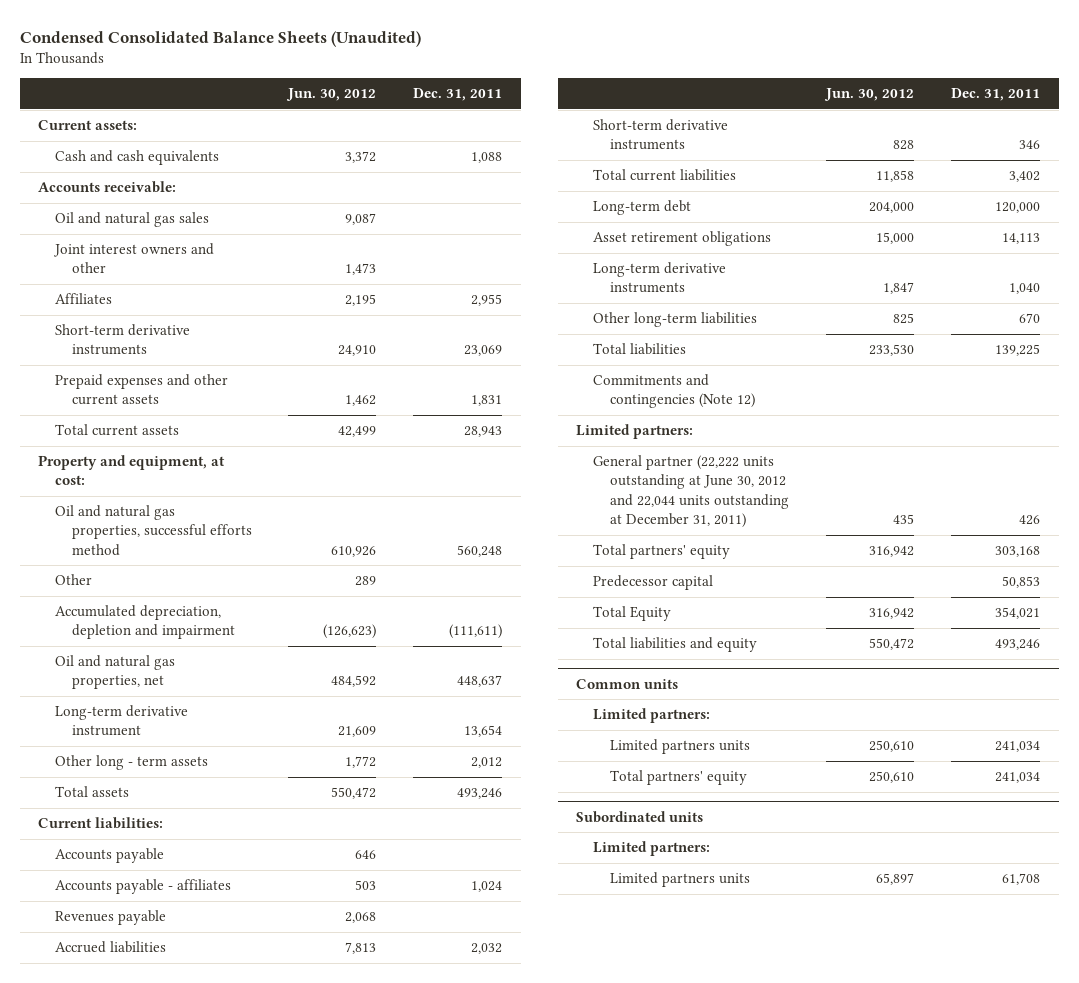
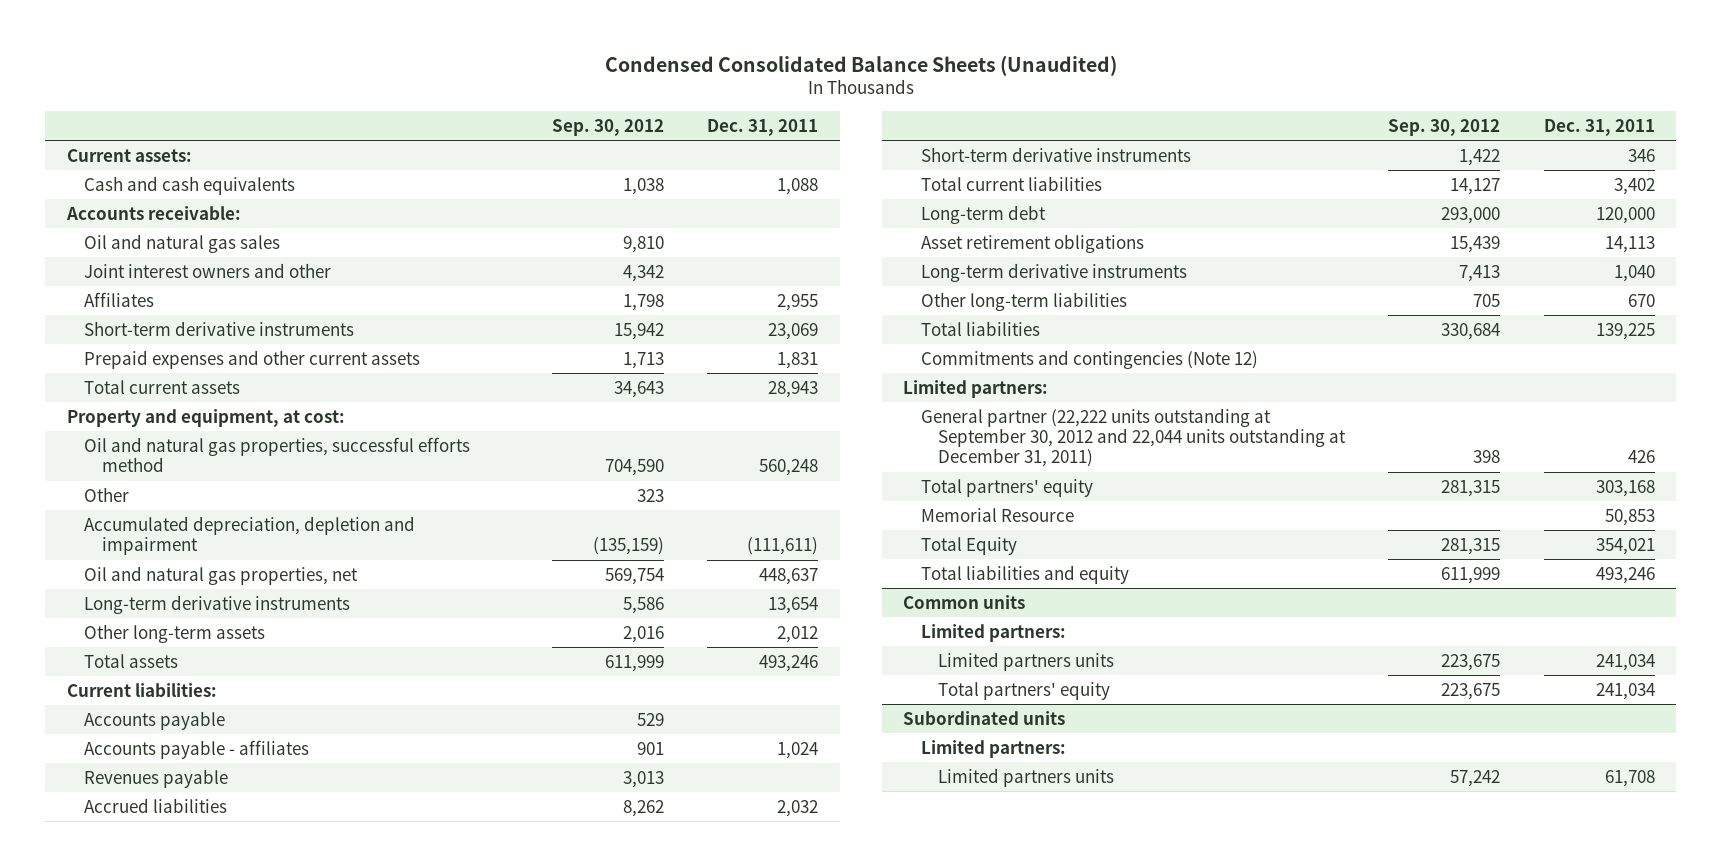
[286,87,377,101] Jun. 30, 2012 -> none
none -> [552,118,665,136] Sep. 30, 2012
[54,705,188,737] Long-term derivative instrument -> [84,594,351,614] Long-term derivative instruments
[54,755,208,771] Other long - term assets -> [84,623,266,643] Other long-term assets
[592,455,789,529] General partner (22,222 units outstanding at June 30, 2012 and 22,044 units outstanding at December 31, 2011) -> [920,407,1347,468] General partner (22,222 units outstanding at September 30, 2012 and 22,044 units outstanding at December 31, 2011)
[592,575,713,591] Predecessor capital -> [920,507,1074,522] Memorial Resource

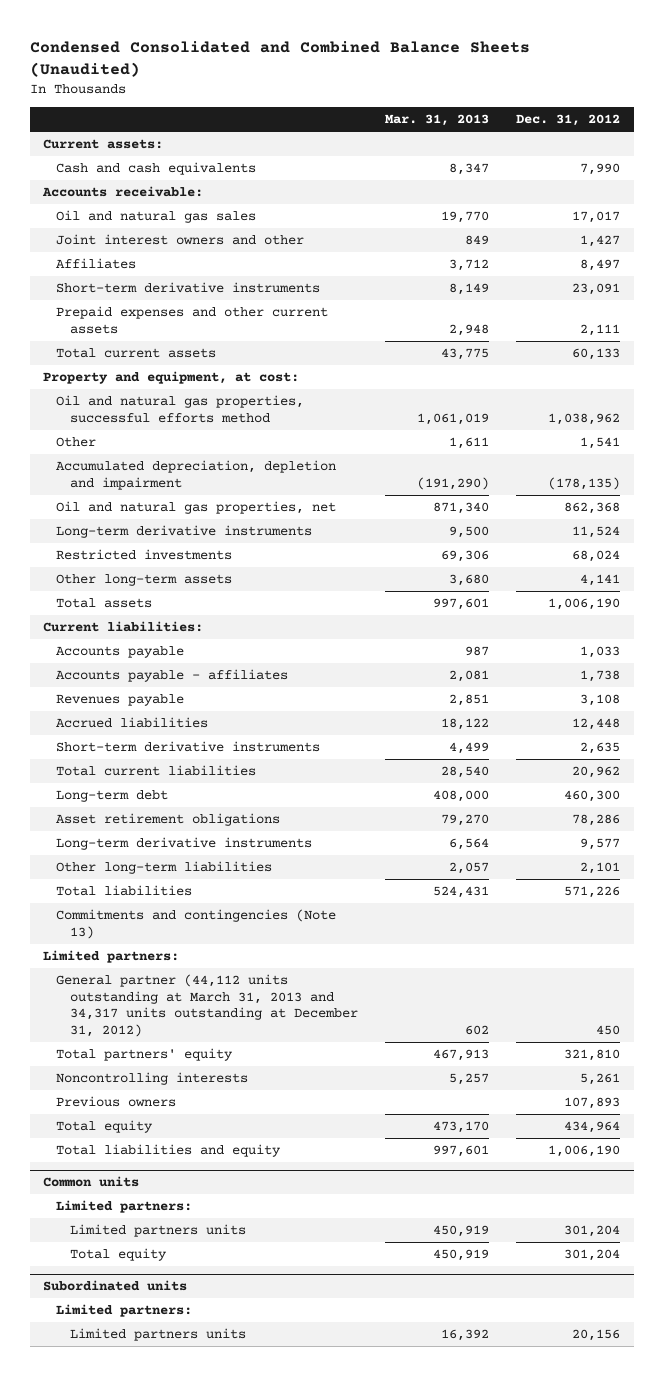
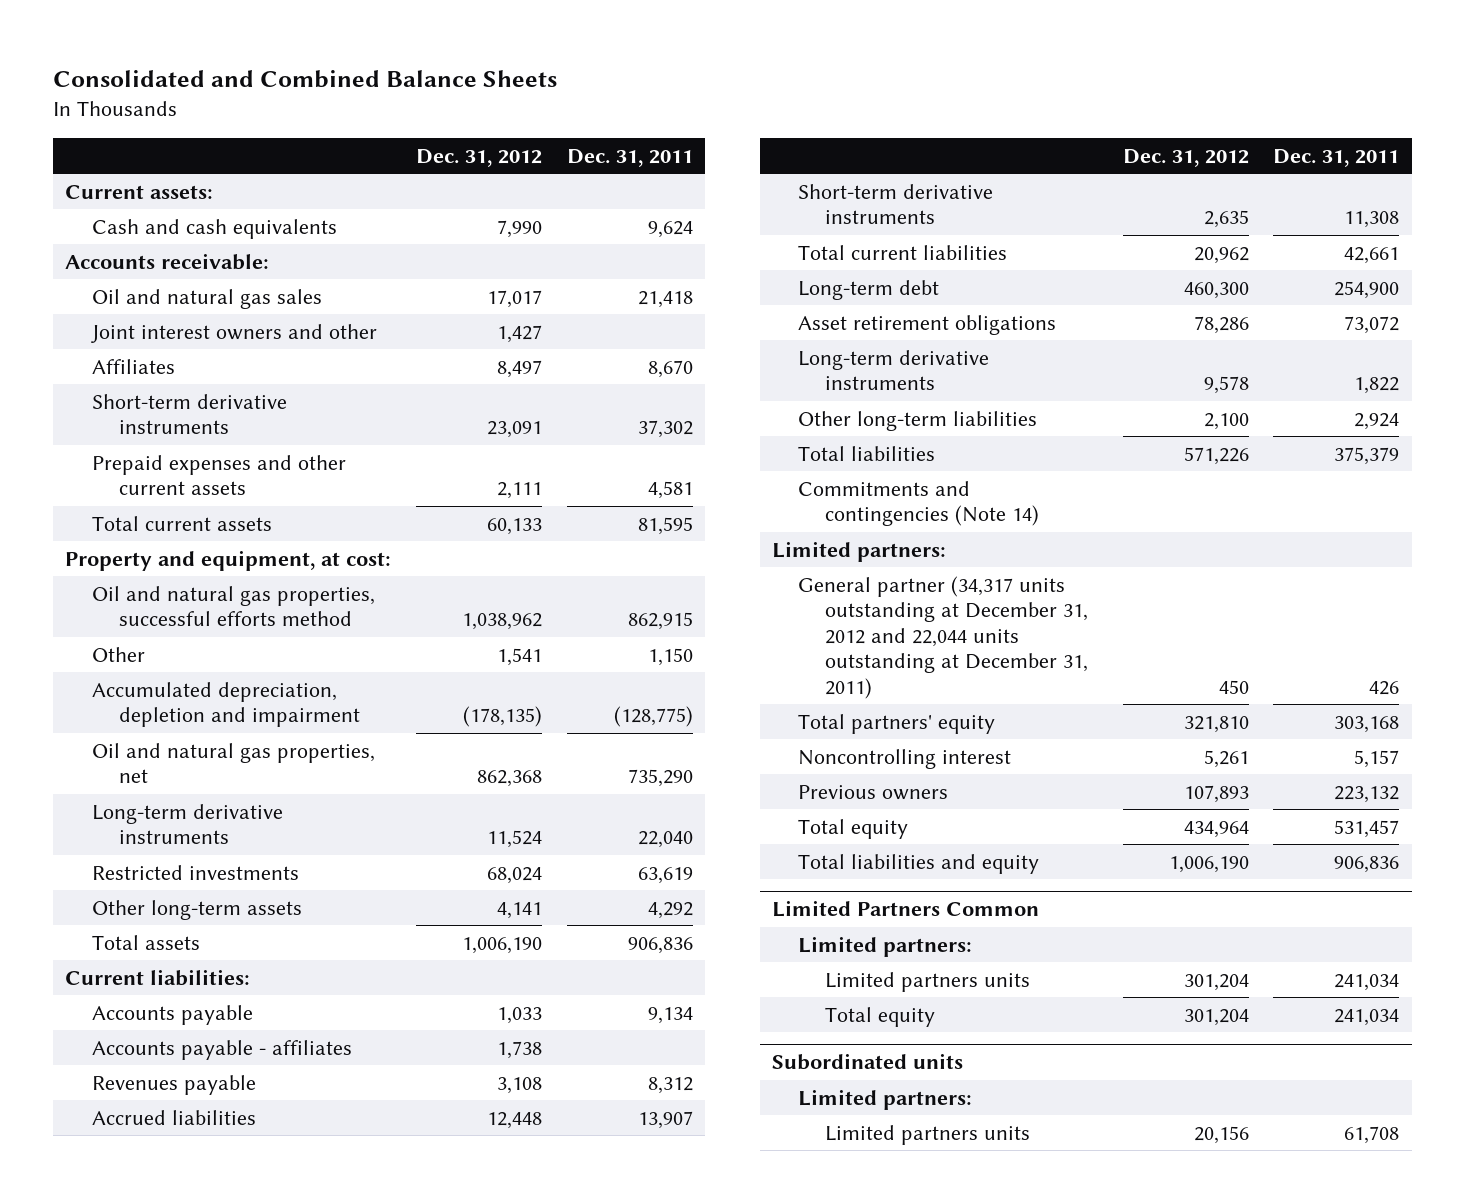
[29,40,530,77] Condensed Consolidated and Combined Balance Sheets (Unaudited) -> [53,69,558,88] Consolidated and Combined Balance Sheets
[385,114,490,127] Mar. 31, 2013 -> none
none -> [566,148,693,167] Dec. 31, 2011
[580,838,621,851] 9,577 -> [1203,376,1249,395] 9,578
[580,862,621,875] 2,101 -> [1203,412,1249,430] 2,100
[56,909,337,939] Commitments and contingencies (Note 13) -> [798,480,1039,527] Commitments and contingencies (Note 14)
[56,974,358,1037] General partner (44,112 units outstanding at March 31, 2013 and 34,317 units outstanding at December 31, 2012) -> [798,575,1088,699] General partner (34,317 units outstanding at December 31, 2012 and 22,044 units outstanding at December 31, 2011)
[56,1072,249,1086] Noncontrolling interests -> [798,748,1012,769] Noncontrolling interest
[43,1176,140,1188] Common units -> none
none -> [771,900,1039,918] Limited Partners Common

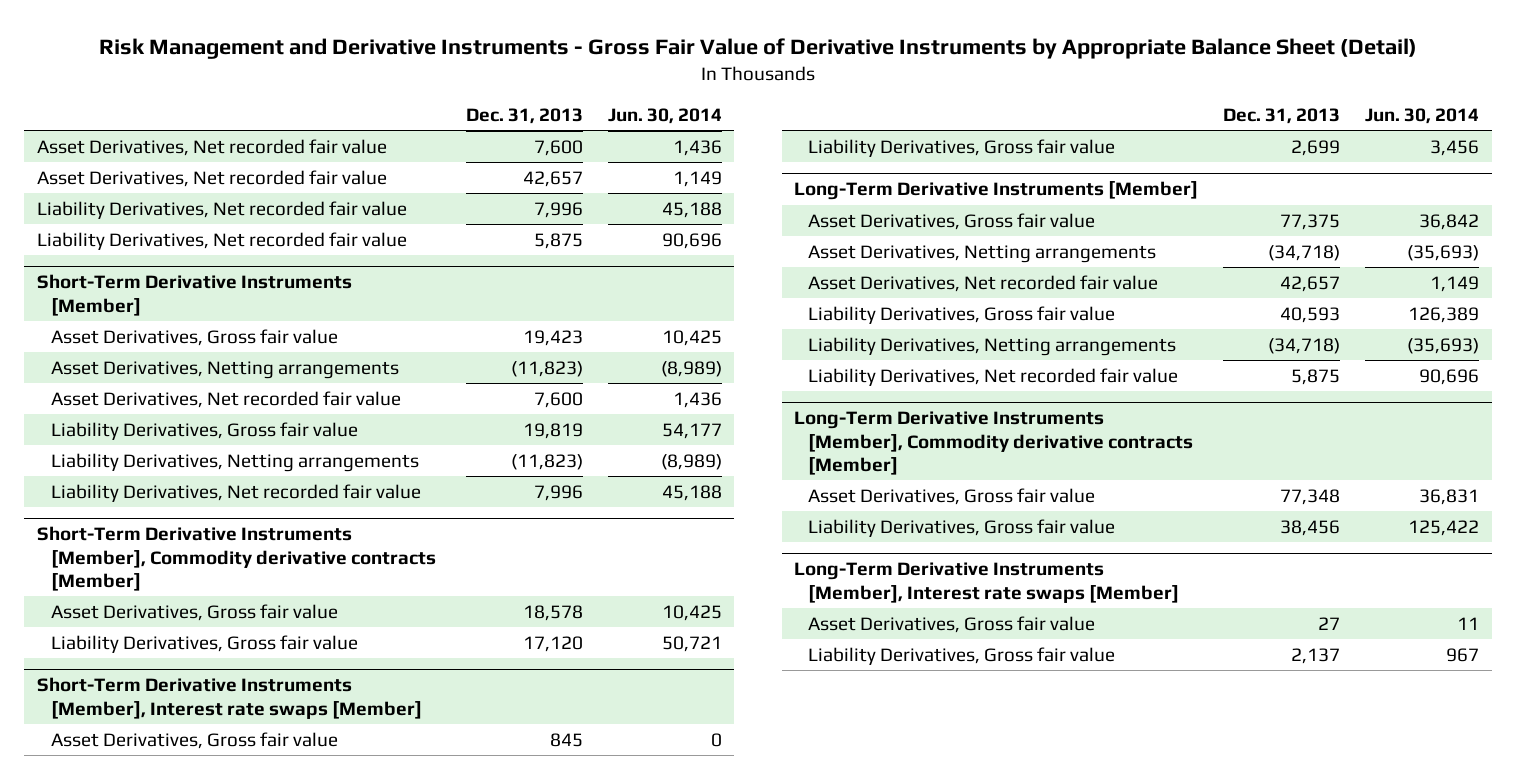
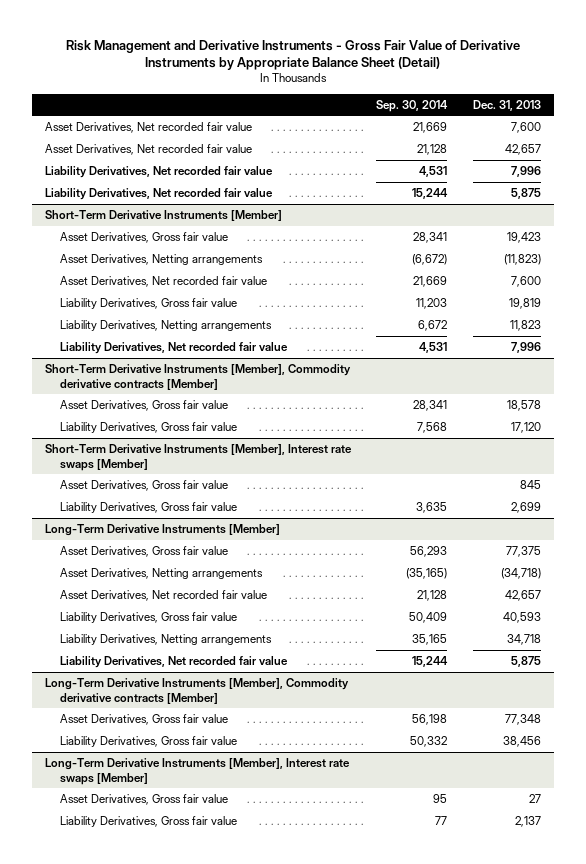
[607,107,722,124] Jun. 30, 2014 -> none
none -> [376,99,449,112] Sep. 30, 2014
[510,453,583,470] (11,823) -> [509,319,541,331] 11,823
[1268,337,1341,354] (34,718) -> [506,633,541,645] 34,718

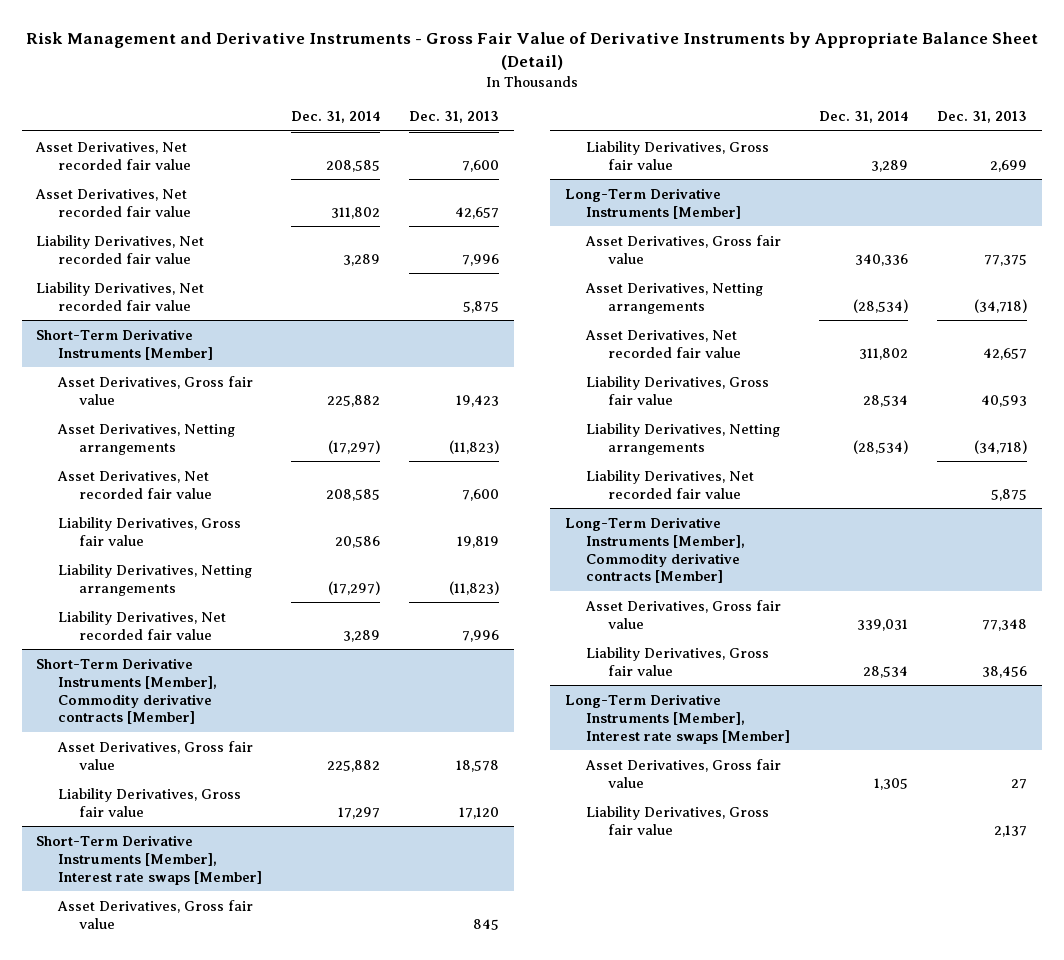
[376,99,449,112] Sep. 30, 2014 -> none
none -> [290,110,380,123] Dec. 31, 2014
[509,319,541,331] 11,823 -> [449,580,500,595] (11,823)
[506,633,541,645] 34,718 -> [974,439,1028,454] (34,718)

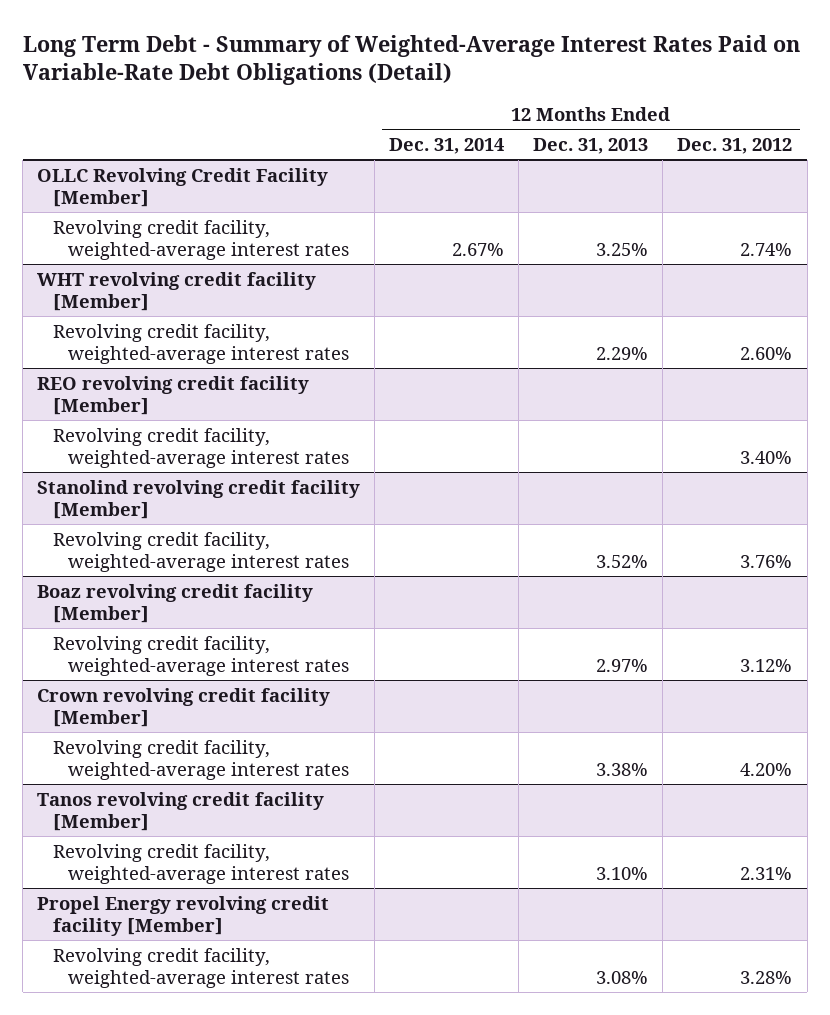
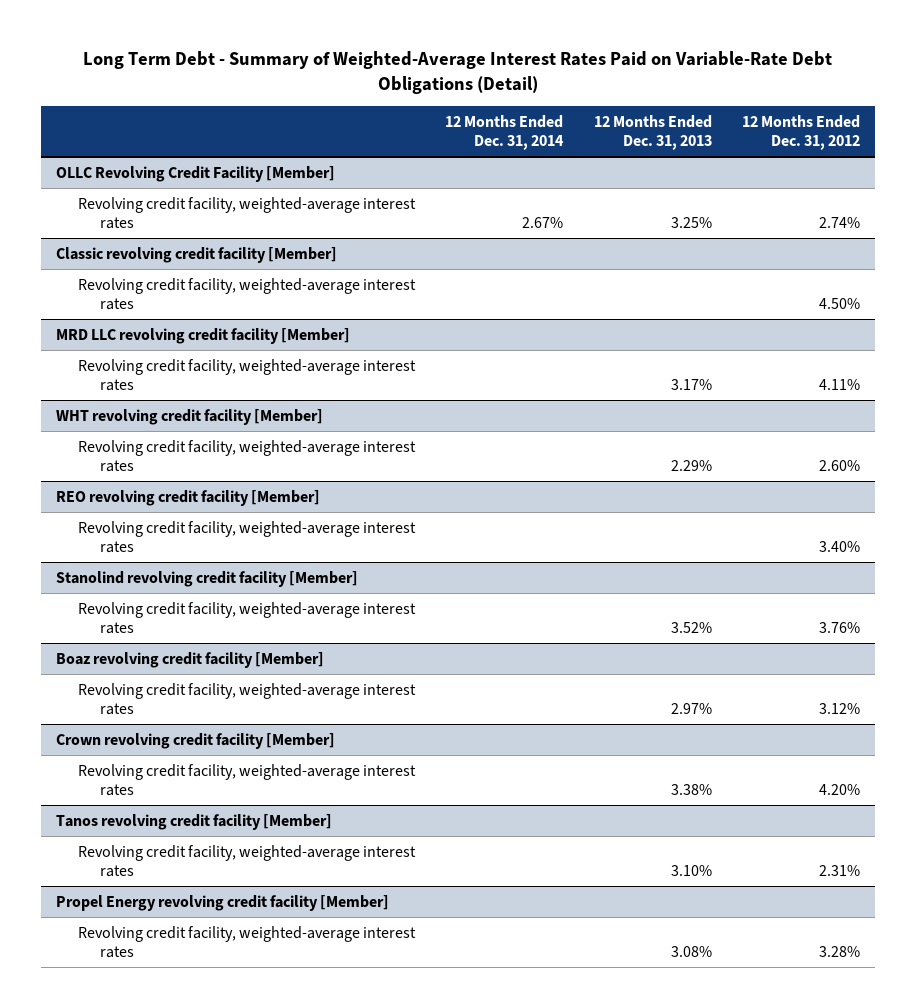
none -> [55,246,337,263] Classic revolving credit facility [Member]
none -> [77,277,416,311] Revolving credit facility, weighted-average interest rates
none -> [55,327,350,344] MRD LLC revolving credit facility [Member]
none -> [77,358,416,392] Revolving credit facility, weighted-average interest rates

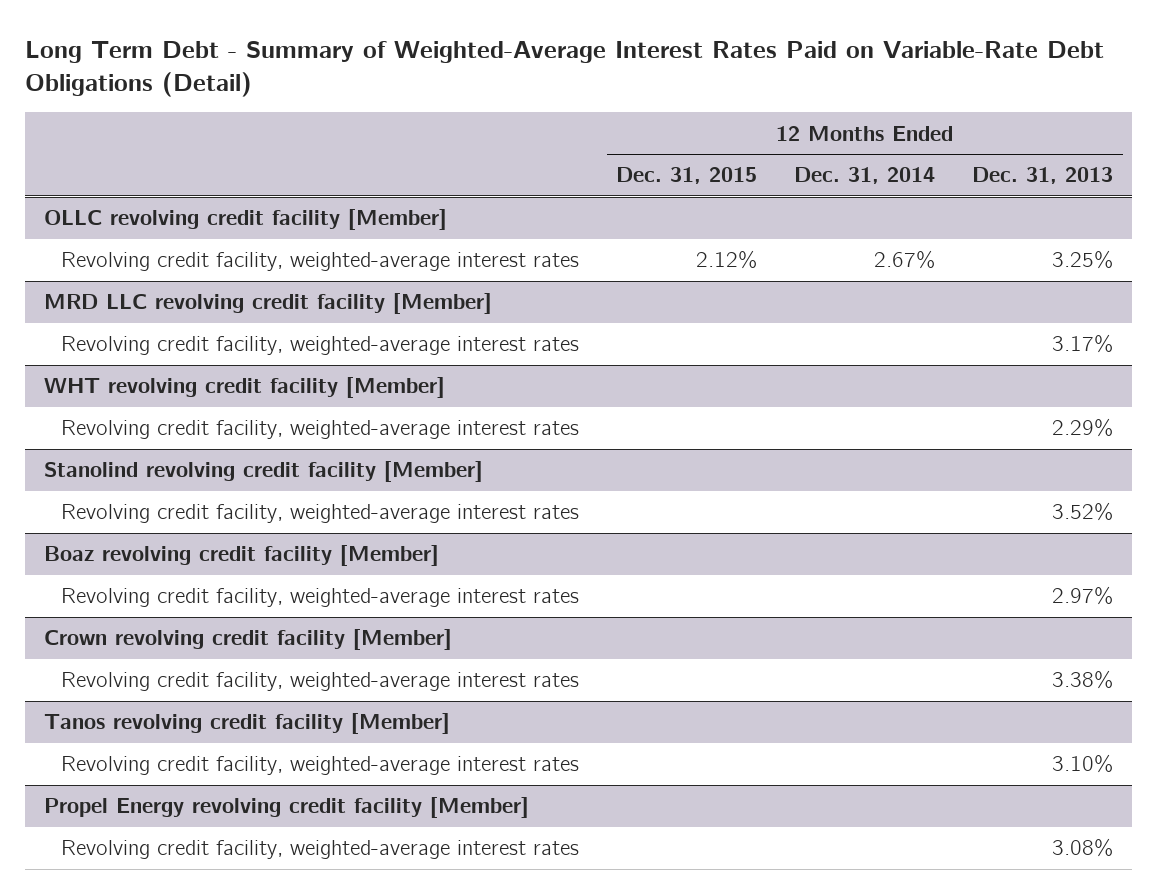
[742,114,861,151] 12 Months Ended Dec. 31, 2012 -> none
none -> [615,167,757,185] Dec. 31, 2015
[55,165,335,182] OLLC Revolving Credit Facility [Member] -> [43,209,447,231] OLLC revolving credit facility [Member]
[55,246,337,263] Classic revolving credit facility [Member] -> none
[77,277,416,311] Revolving credit facility, weighted-average interest rates -> none
[55,489,320,506] REO revolving credit facility [Member] -> none
[77,520,416,554] Revolving credit facility, weighted-average interest rates -> none

